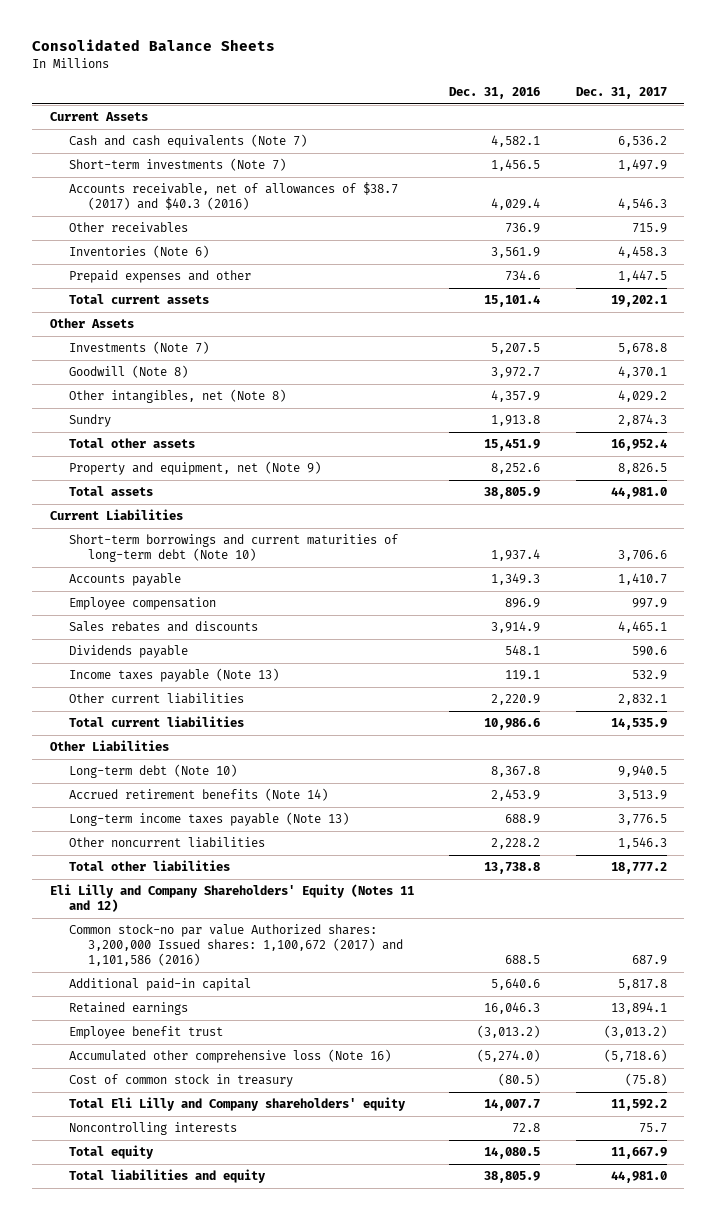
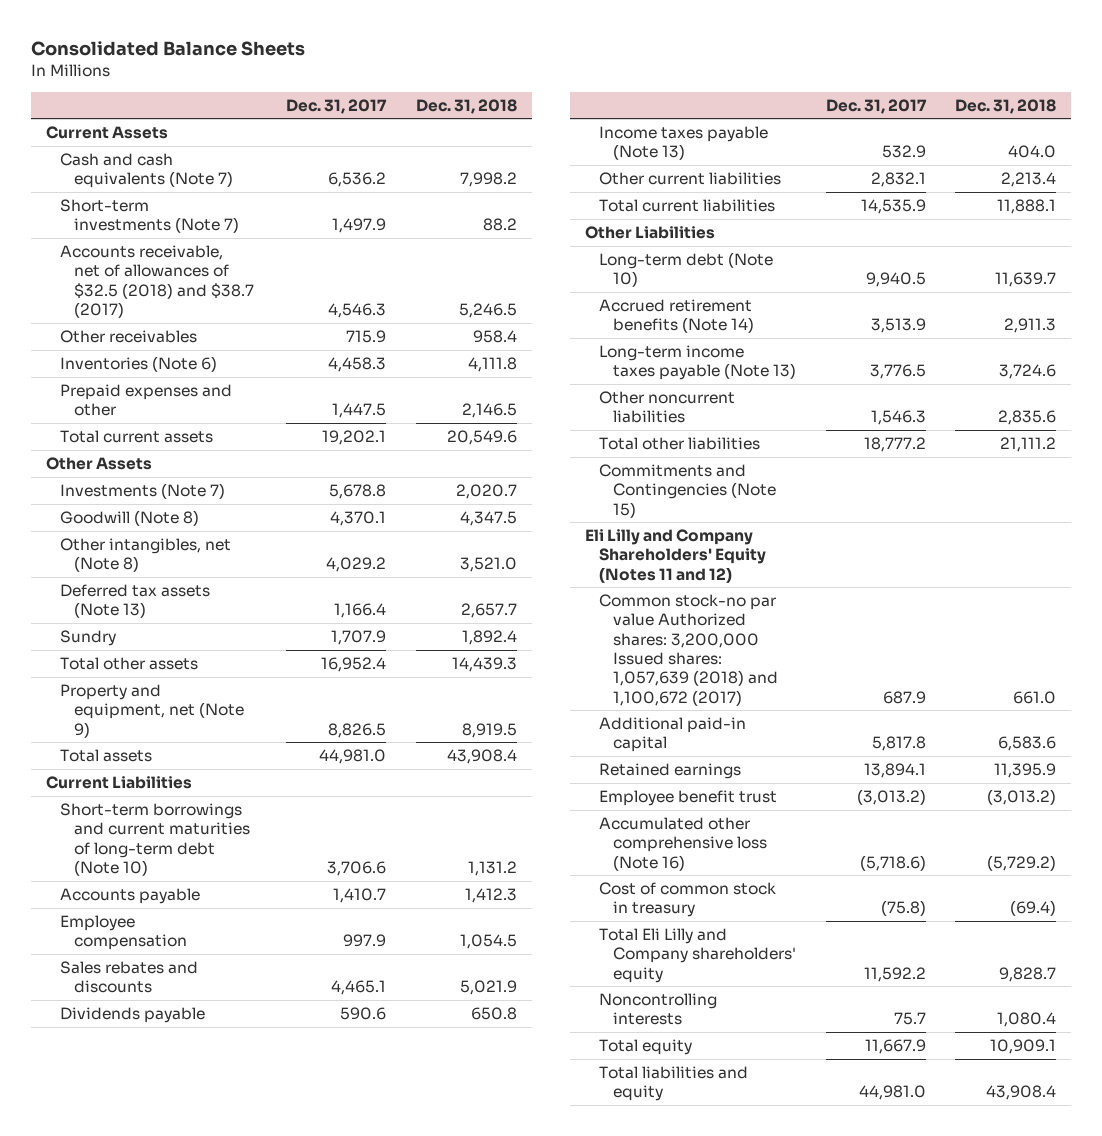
[449,87,541,100] Dec. 31, 2016 -> none
none -> [415,98,517,114] Dec. 31, 2018
[68,182,398,211] Accounts receivable, net of allowances of $38.7 (2017) and $40.3 (2016) -> [59,245,254,318] Accounts receivable, net of allowances of $32.5 (2018) and $38.7 (2017)
none -> [59,584,210,619] Deferred tax assets (Note 13)
[617,414,667,427] 2,874.3 -> [331,630,387,646] 1,707.9
none -> [599,464,777,518] Commitments and Contingencies (Note 15)
[68,924,403,966] Common stock-no par value Authorized shares: 3,200,000 Issued shares: 1,100,672 (2017) and 1,101,586 (2016) -> [599,594,779,706] Common stock-no par value Authorized shares: 3,200,000 Issued shares: 1,057,639 (2018) and 1,100,672 (2017)

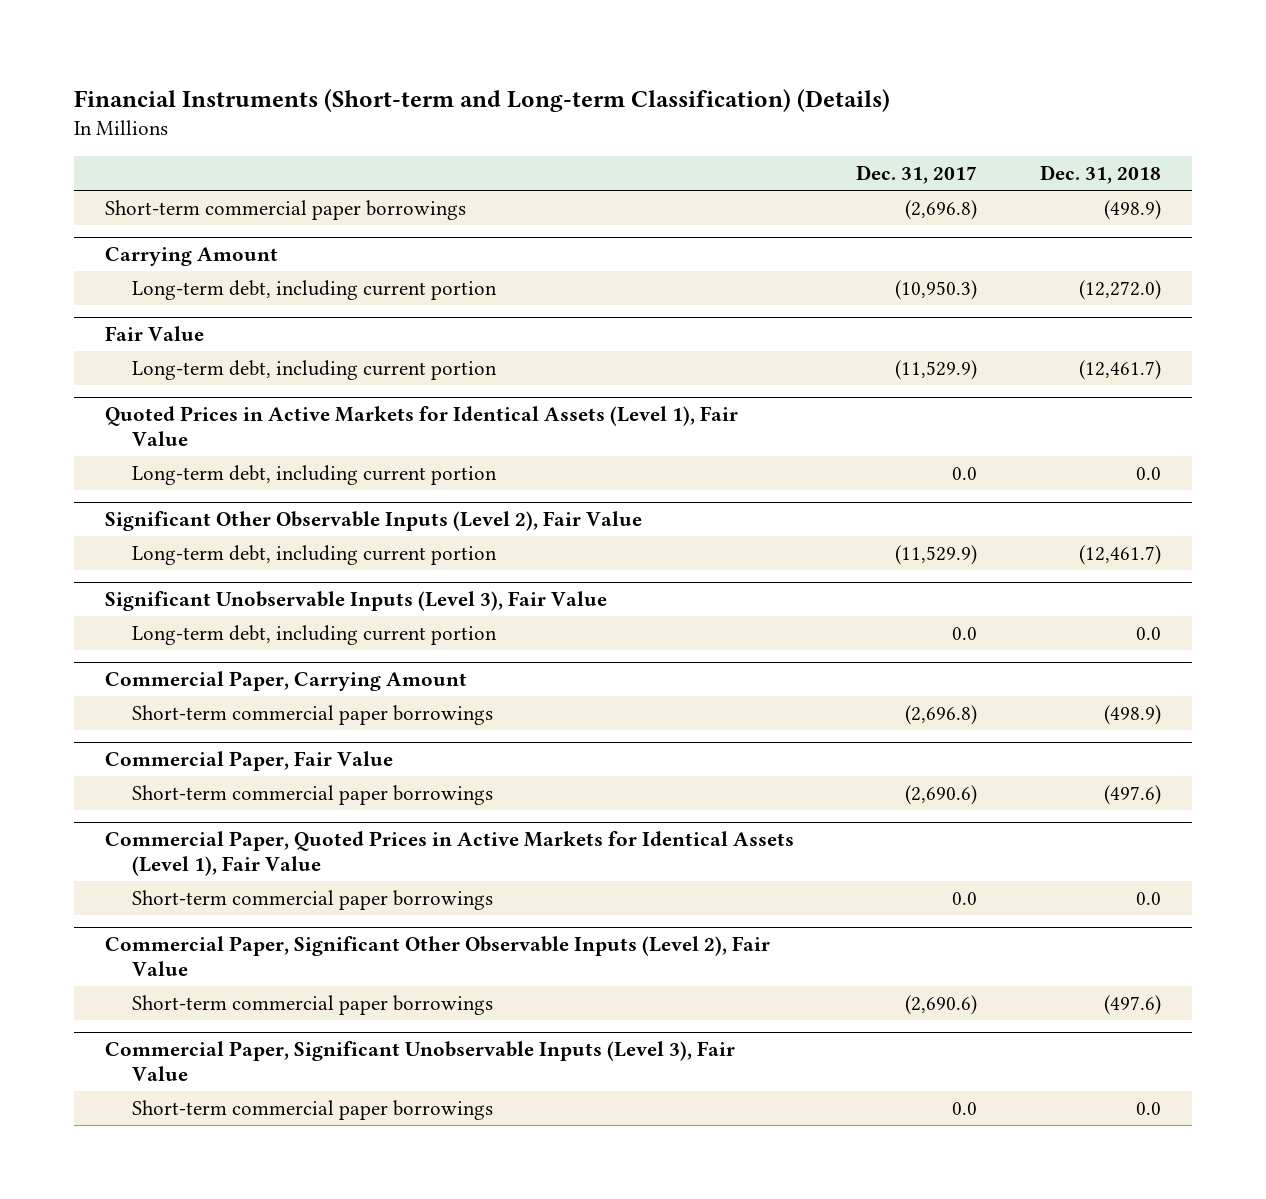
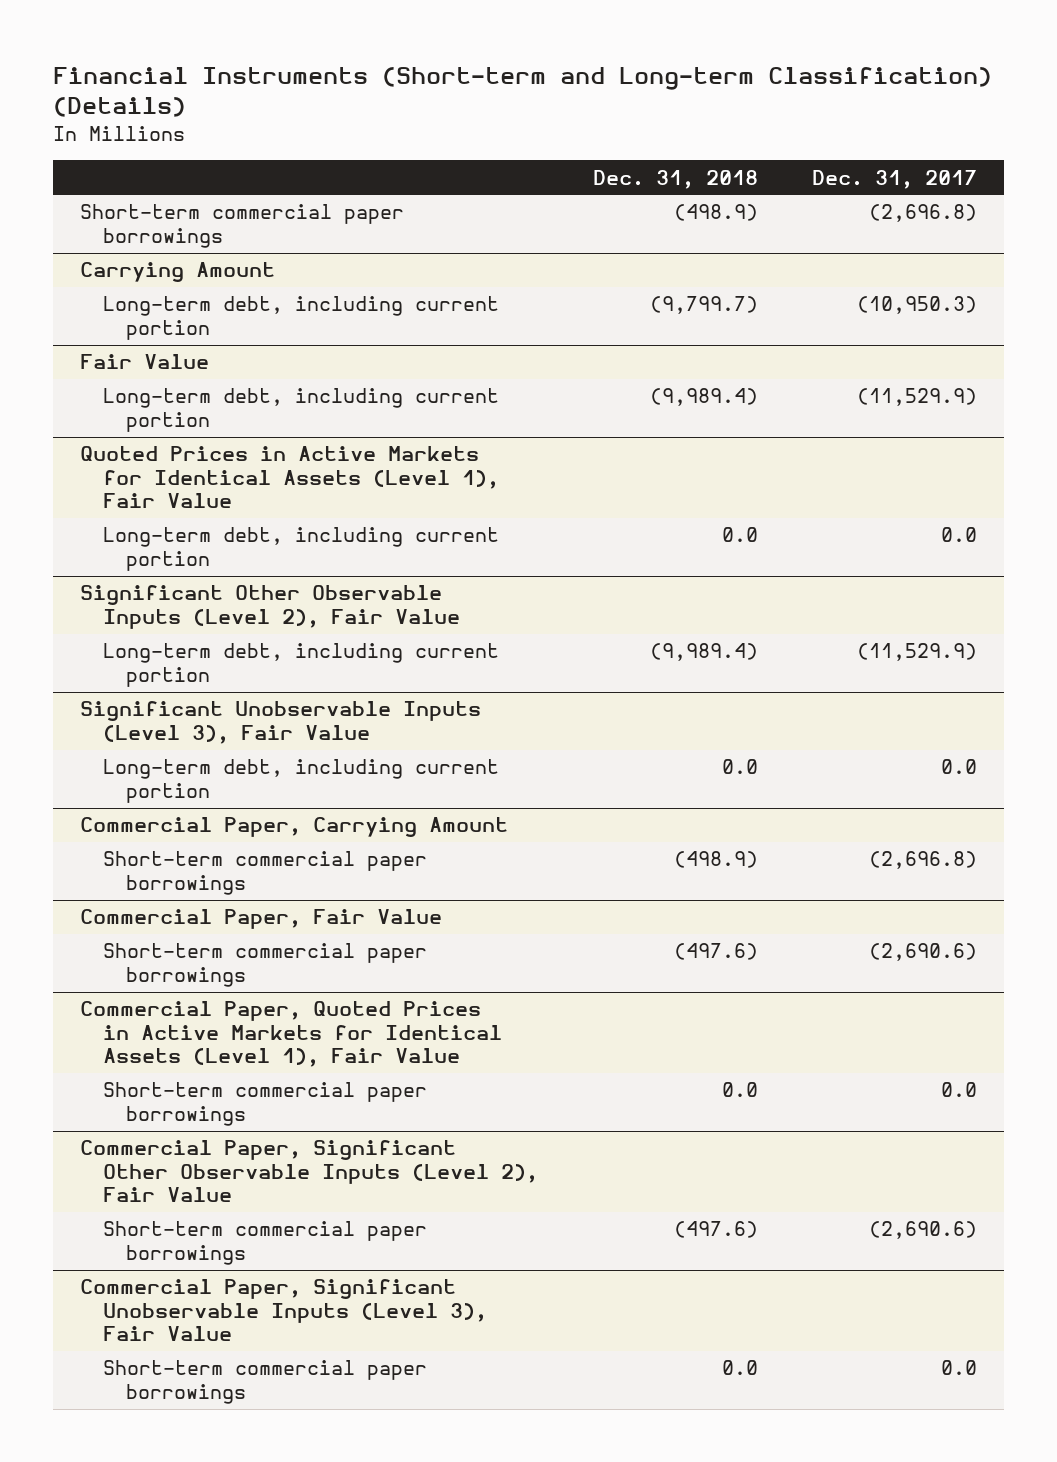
[1078,279,1161,300] (12,272.0) -> [649,296,758,315] (9,799.7)
[1078,359,1161,380] (12,461.7) -> [649,388,758,407] (9,989.4)
[1078,544,1161,565] (12,461.7) -> [649,643,758,662] (9,989.4)

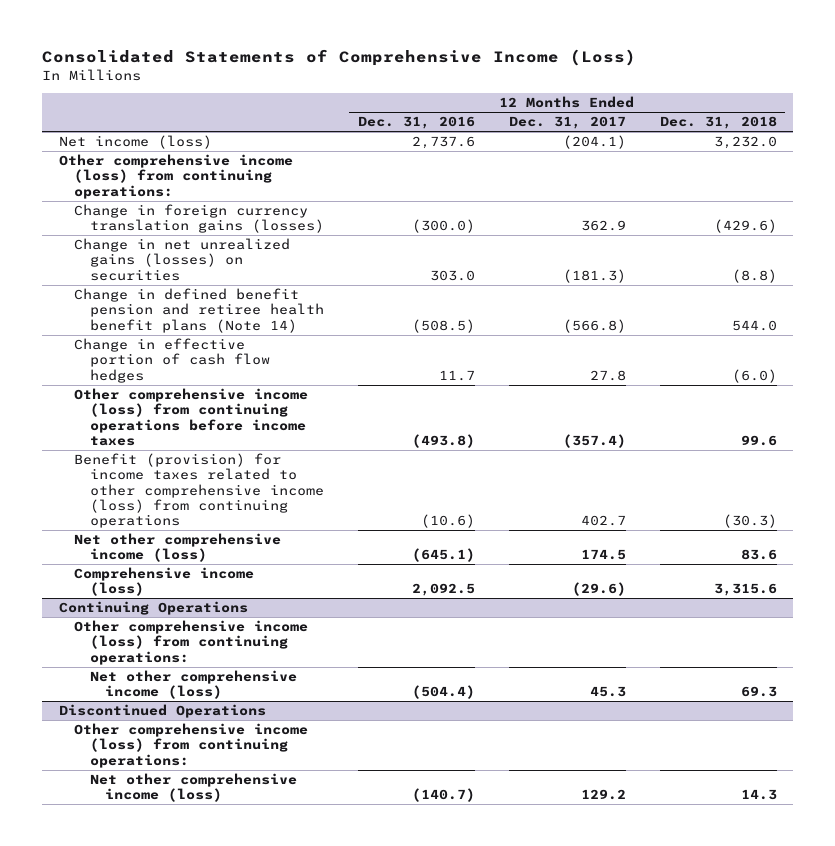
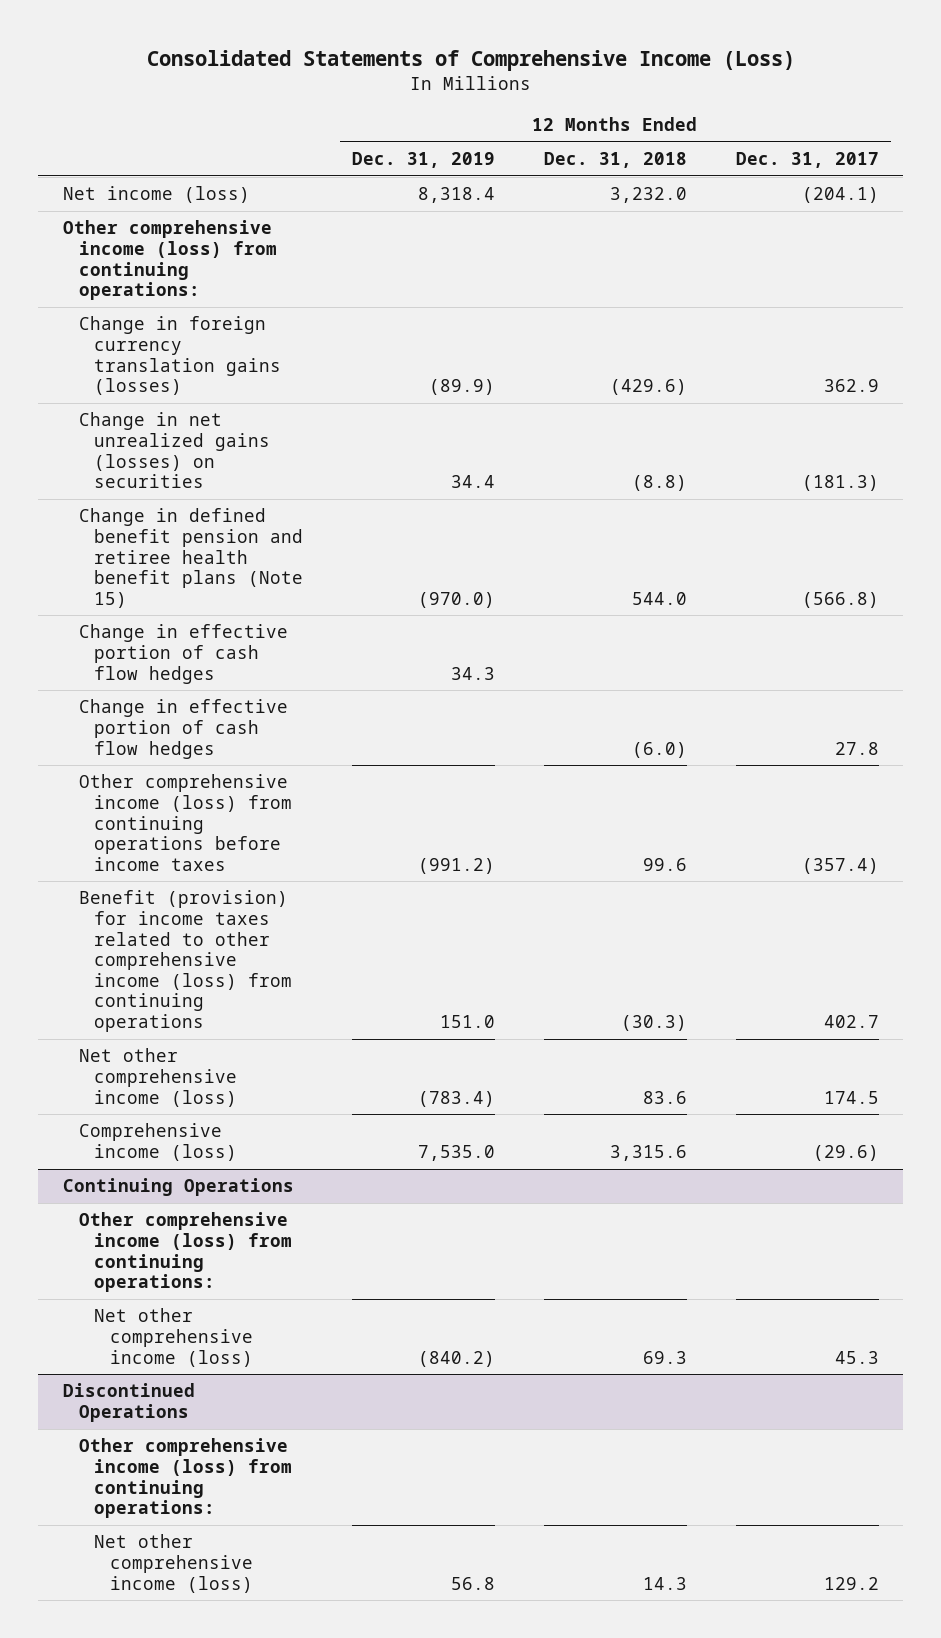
[357,116,475,130] Dec. 31, 2016 -> none
none -> [352,151,496,168] Dec. 31, 2019
[74,288,324,333] Change in defined benefit pension and retiree health benefit plans (Note 14) -> [78,508,304,608] Change in defined benefit pension and retiree health benefit plans (Note 15)
none -> [78,624,288,684] Change in effective portion of cash flow hedges

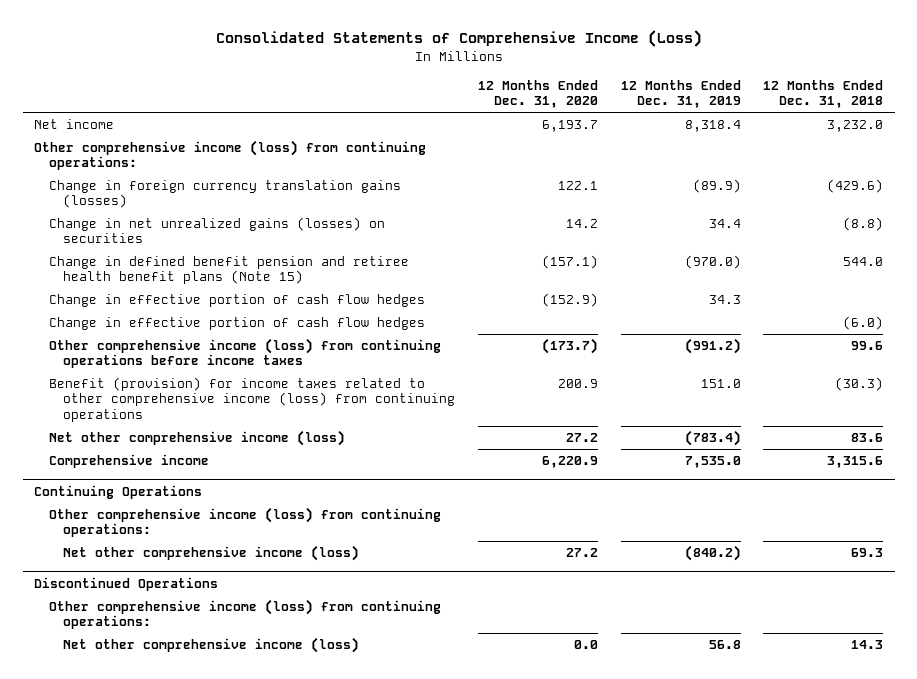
[735,151,879,168] Dec. 31, 2017 -> none
none -> [478,79,599,109] 12 Months Ended Dec. 31, 2020
[62,186,250,204] Net income (loss) -> [34,119,115,130] Net income
[78,1123,238,1161] Comprehensive income (loss) -> [48,454,209,469] Comprehensive income

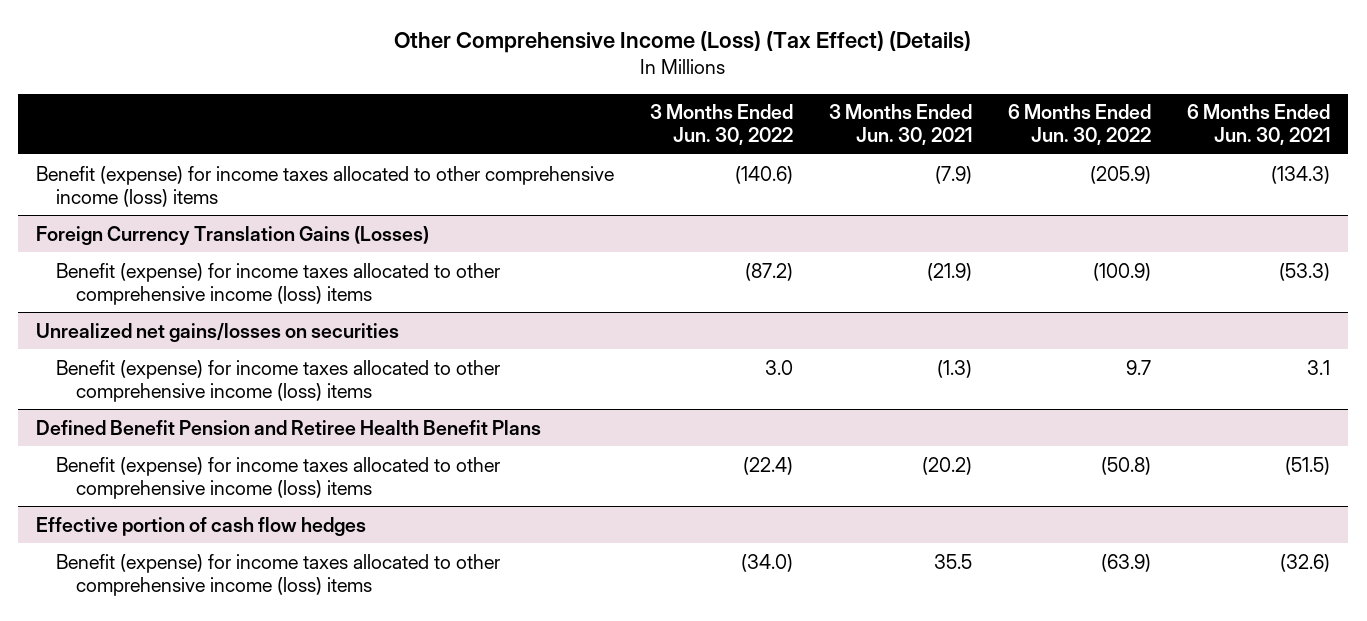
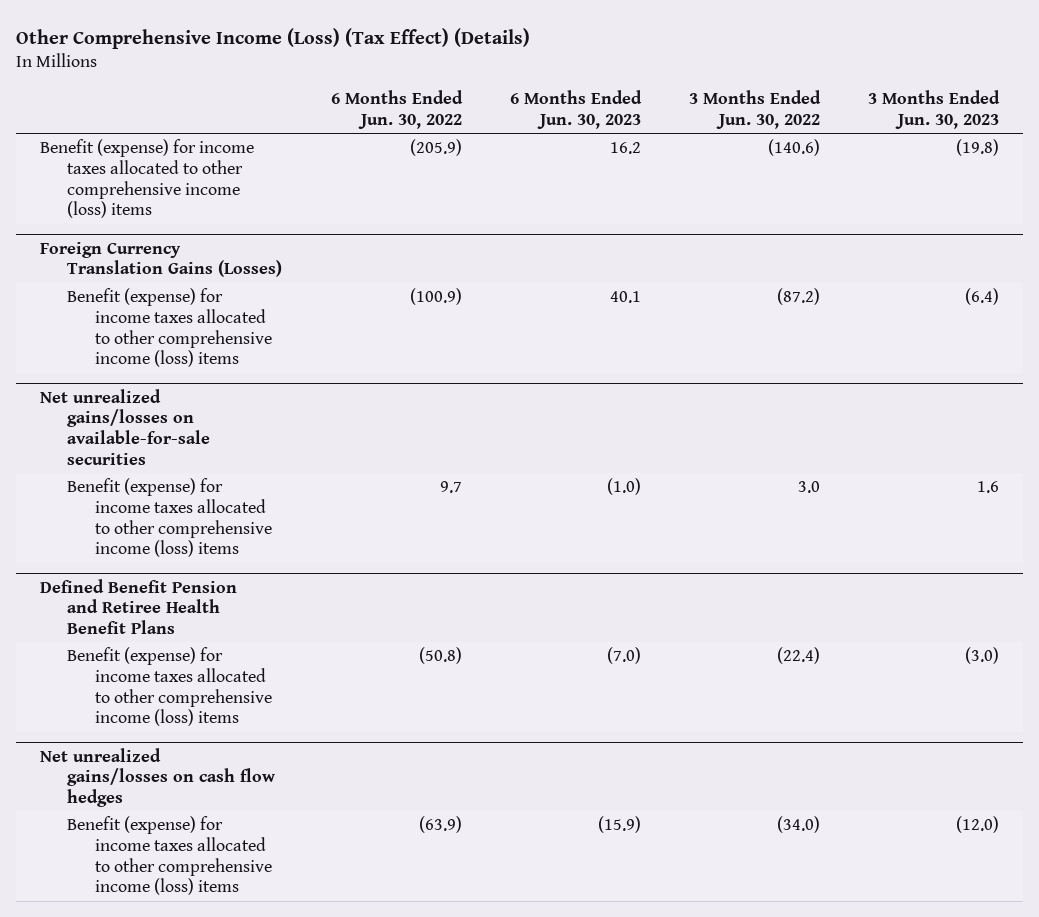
[829,104,973,146] 3 Months Ended Jun. 30, 2021 -> none
[1187,104,1331,146] 6 Months Ended Jun. 30, 2021 -> none
none -> [509,90,642,129] 6 Months Ended Jun. 30, 2023
none -> [868,90,1001,129] 3 Months Ended Jun. 30, 2023
[36,322,400,342] Unrealized net gains/losses on securities -> [40,388,211,465] Net unrealized gains/losses on available-for-sale securities
[36,516,367,536] Effective portion of cash flow hedges -> [40,747,276,808] Net unrealized gains/losses on cash flow hedges

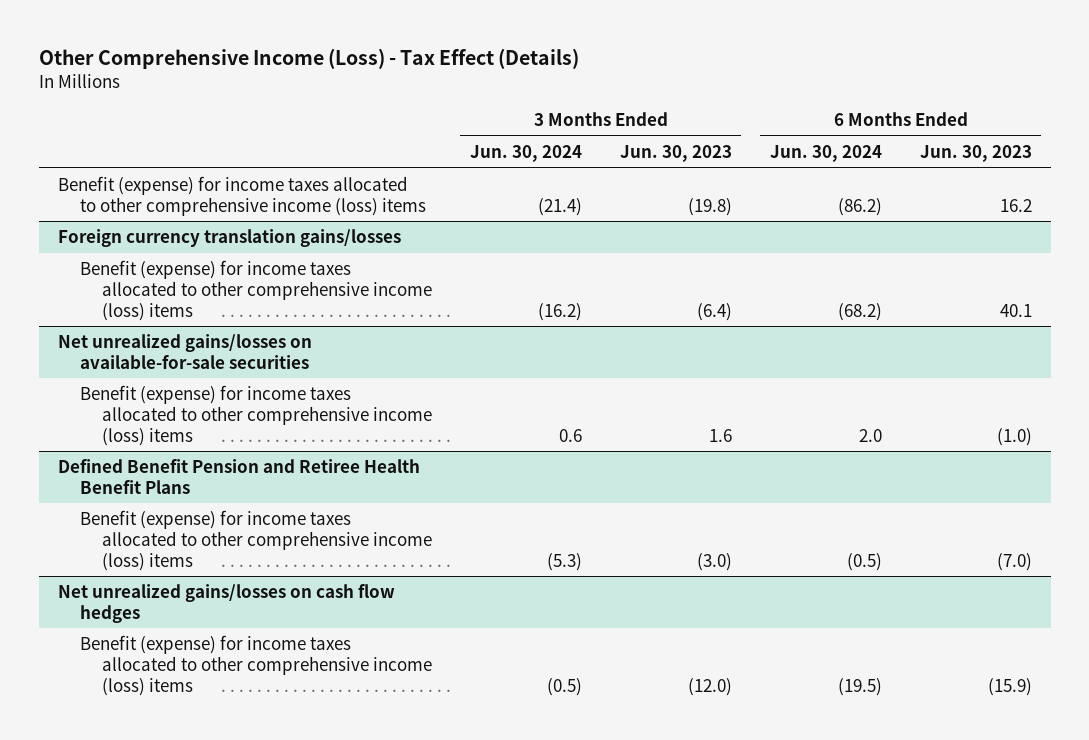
[16,27,531,49] Other Comprehensive Income (Loss) (Tax Effect) (Details) -> [38,47,579,69] Other Comprehensive Income (Loss) - Tax Effect (Details)
[330,90,463,129] 6 Months Ended Jun. 30, 2022 -> none
[688,90,821,129] 3 Months Ended Jun. 30, 2022 -> none
none -> [469,144,582,162] Jun. 30, 2024
none -> [769,144,882,162] Jun. 30, 2024
[40,241,283,278] Foreign Currency Translation Gains (Losses) -> [57,228,401,247] Foreign currency translation gains/losses

